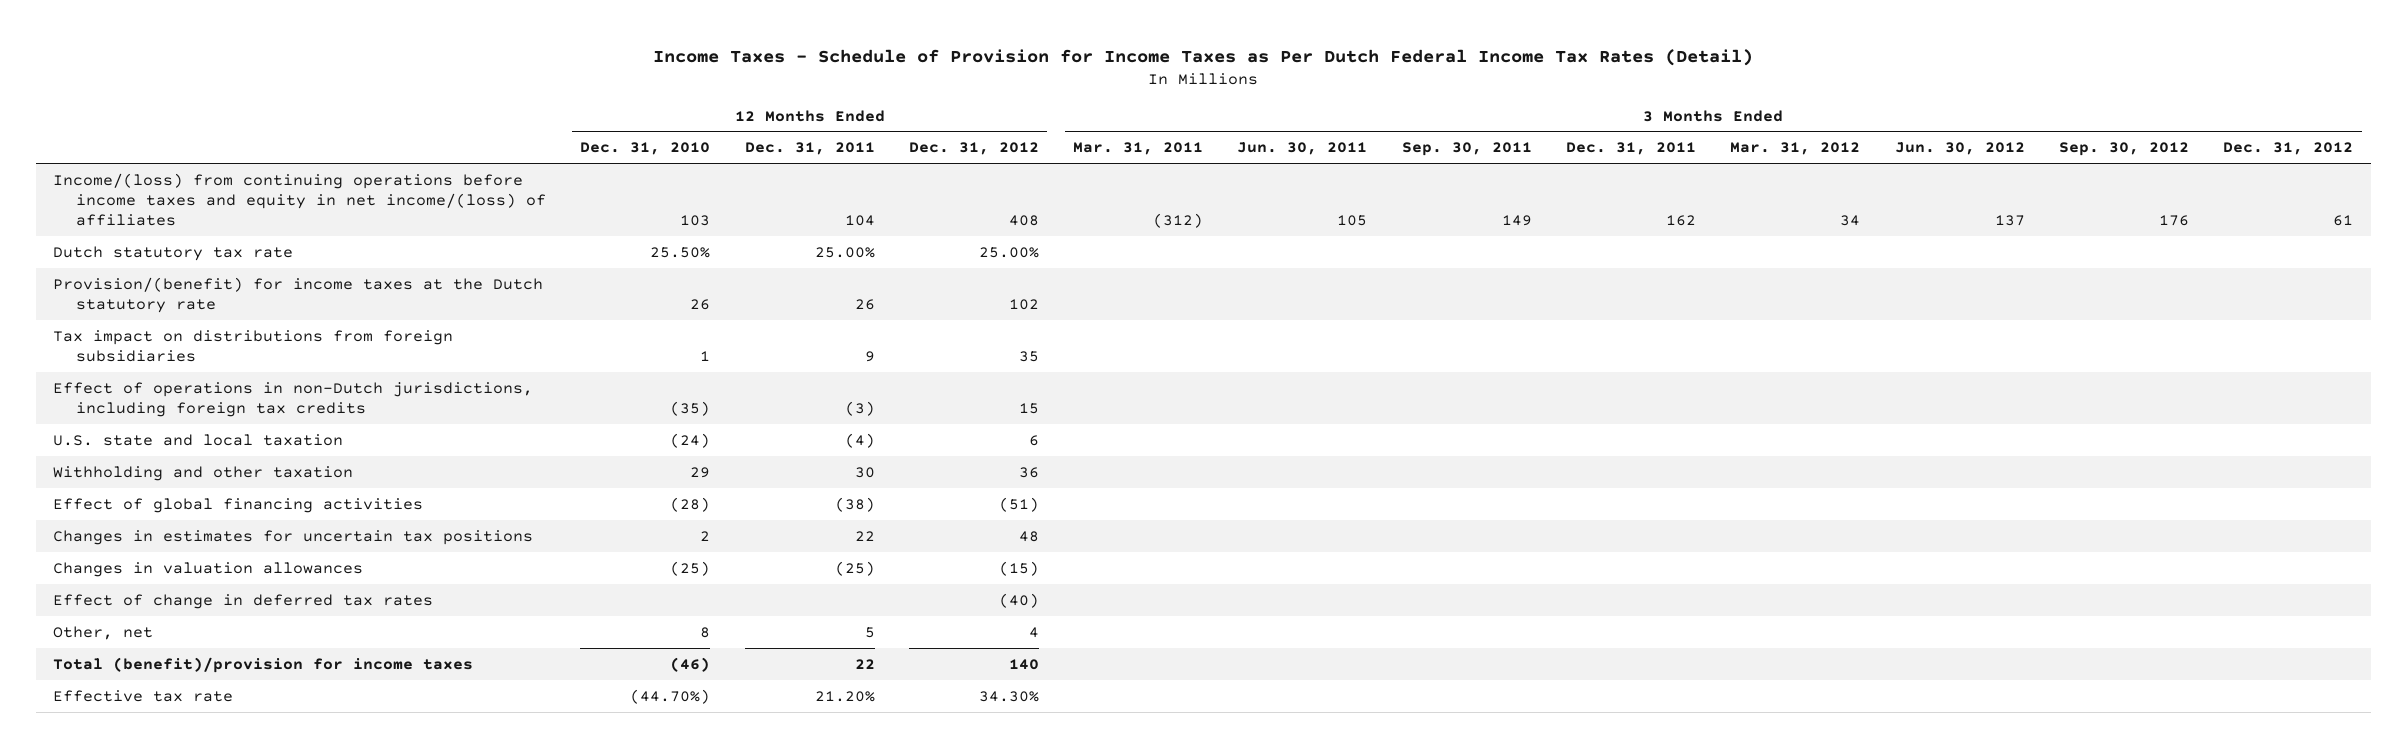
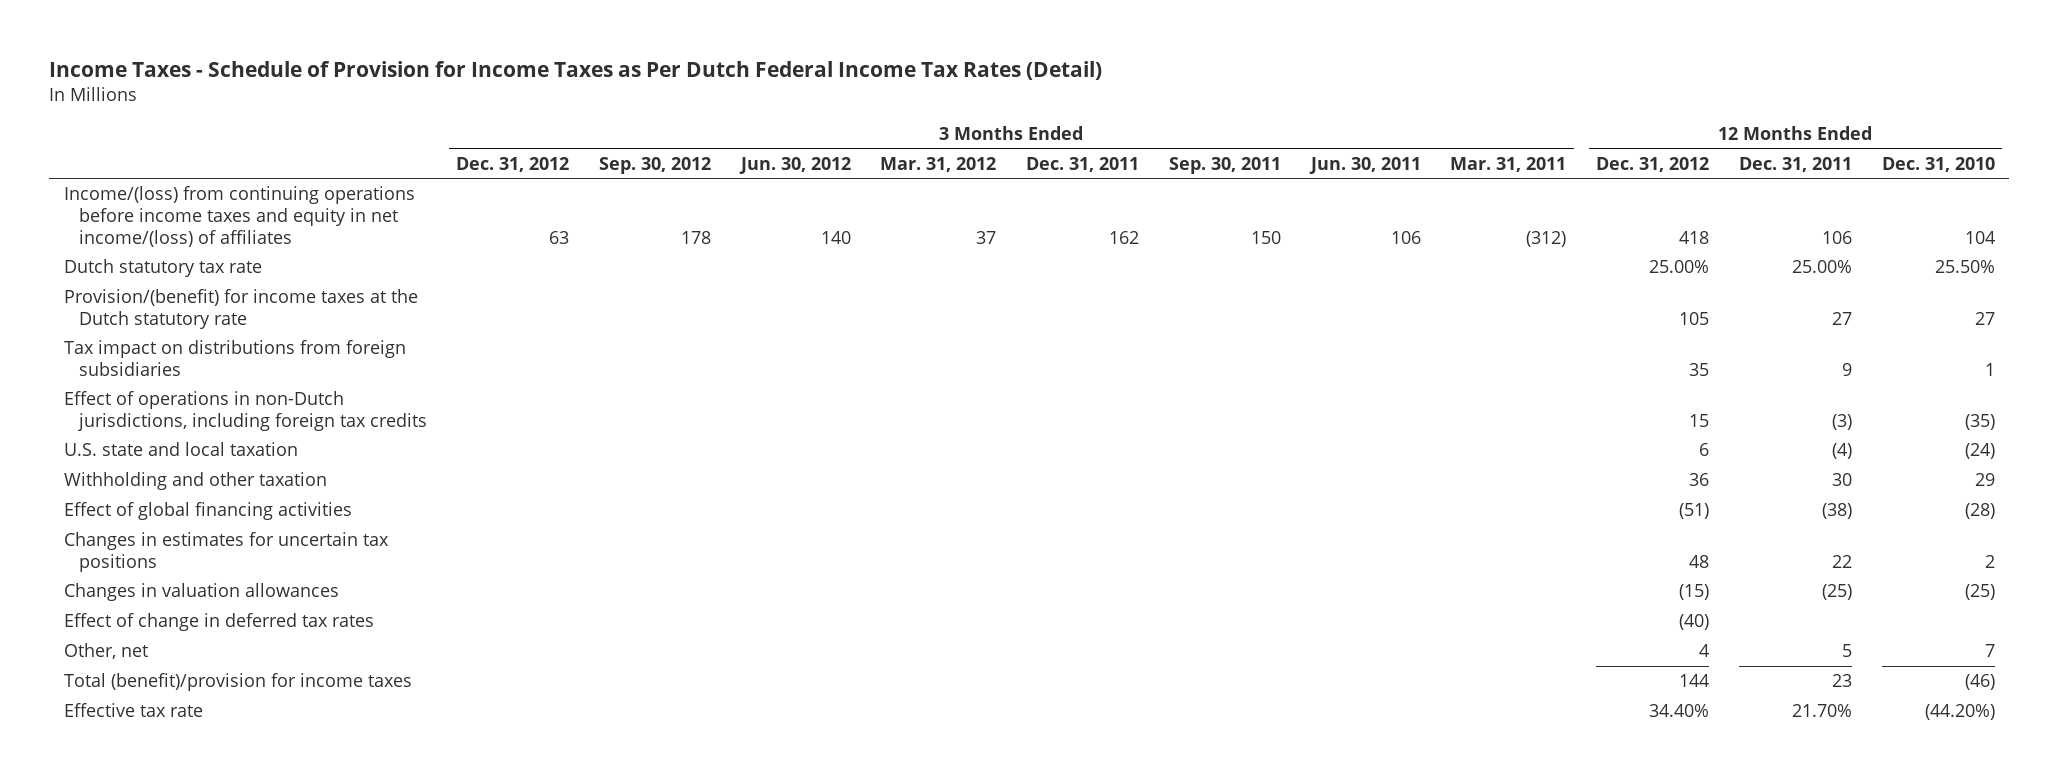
[680,214,711,226] 103 -> [1964,230,1995,244] 104
[844,214,875,226] 104 -> [1821,230,1852,244] 106
[1008,214,1039,226] 408 -> [1679,230,1710,244] 418
[1337,214,1368,226] 105 -> [1390,230,1421,244] 106
[1501,214,1532,226] 149 -> [1250,230,1281,244] 150
[1840,214,1861,226] 34 -> [976,230,997,244] 37
[1994,214,2025,226] 137 -> [820,230,851,244] 140
[2159,214,2190,226] 176 -> [681,230,712,244] 178
[2333,214,2354,226] 61 -> [549,230,570,244] 63
[690,298,711,310] 26 -> [1974,311,1995,325] 27
[854,298,875,310] 26 -> [1831,311,1852,325] 27
[1008,298,1039,310] 102 -> [1679,311,1710,325] 105
[700,626,711,638] 8 -> [1984,644,1995,658] 7
[854,658,875,669] 22 -> [1831,674,1852,688] 23
[1008,658,1039,670] 140 -> [1679,674,1710,688] 144
[630,688,711,704] (44.70%) -> [1924,704,1995,721] (44.20%)
[814,690,875,702] 21.20% -> [1791,704,1852,718] 21.70%
[978,690,1039,702] 34.30% -> [1649,704,1710,718] 34.40%

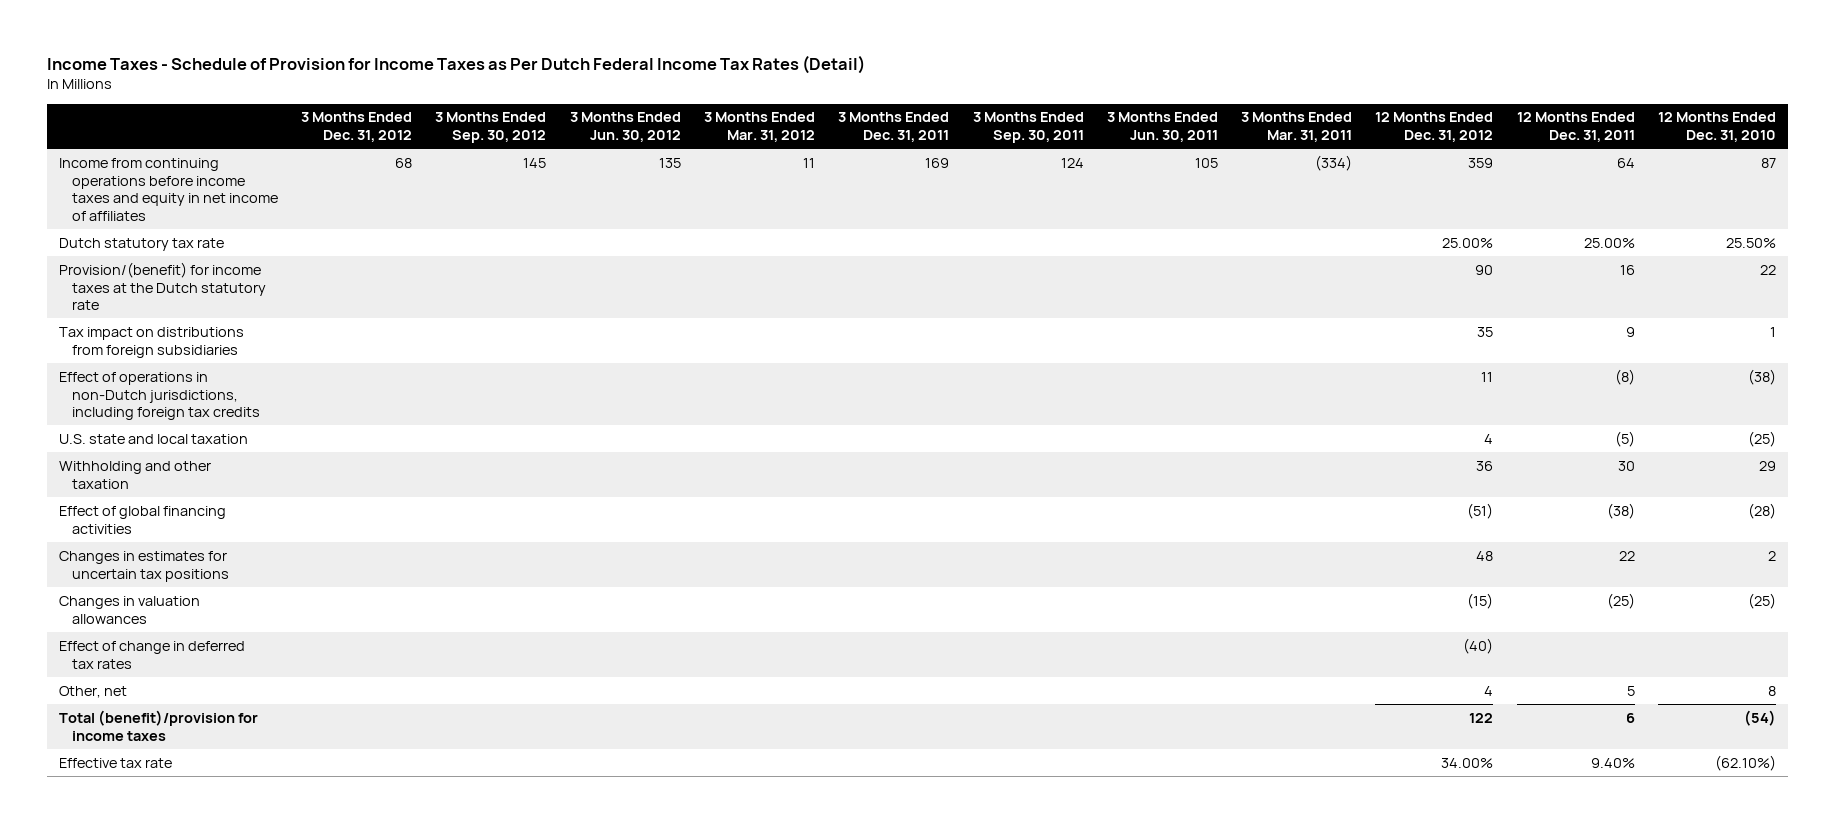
[64,186,416,247] Income/(loss) from continuing operations before income taxes and equity in net income/(loss) of affiliates -> [58,157,278,222] Income from continuing operations before income taxes and equity in net income of affiliates
[549,230,570,244] 63 -> [395,157,413,168] 68
[681,230,712,244] 178 -> [523,157,547,168] 145
[820,230,851,244] 140 -> [658,157,681,168] 135
[976,230,997,244] 37 -> [802,157,815,168] 11
[1109,230,1140,244] 162 -> [925,157,950,168] 169
[1250,230,1281,244] 150 -> [1060,157,1084,168] 124
[1390,230,1421,244] 106 -> [1194,157,1218,168] 105
[1526,230,1567,247] (312) -> [1315,154,1353,171] (334)
[1679,230,1710,244] 418 -> [1468,157,1494,168] 359
[1821,230,1852,244] 106 -> [1616,157,1635,168] 64
[1964,230,1995,244] 104 -> [1760,157,1776,168] 87
[1679,311,1710,325] 105 -> [1475,264,1494,275] 90
[1831,311,1852,325] 27 -> [1619,264,1635,275] 16
[1974,311,1995,325] 27 -> [1759,264,1776,275] 22
[1689,413,1710,427] 15 -> [1481,371,1494,382] 11
[1831,413,1852,430] (3) -> [1614,368,1635,385] (8)
[1964,413,1995,430] (35) -> [1747,368,1776,385] (38)
[1699,443,1710,457] 6 -> [1484,433,1494,444] 4
[1831,443,1852,460] (4) -> [1614,430,1635,447] (5)
[1964,443,1995,460] (24) -> [1747,430,1776,447] (25)
[1984,644,1995,658] 7 -> [1767,685,1776,696] 8
[1679,674,1710,688] 144 -> [1469,712,1494,723] 122
[1831,674,1852,688] 23 -> [1625,712,1635,723] 6
[1964,674,1995,691] (46) -> [1743,709,1776,726] (54)
[1649,704,1710,718] 34.40% -> [1441,757,1494,768] 34.00%
[1791,704,1852,718] 21.70% -> [1590,757,1635,768] 9.40%
[1924,704,1995,721] (44.20%) -> [1714,754,1776,771] (62.10%)

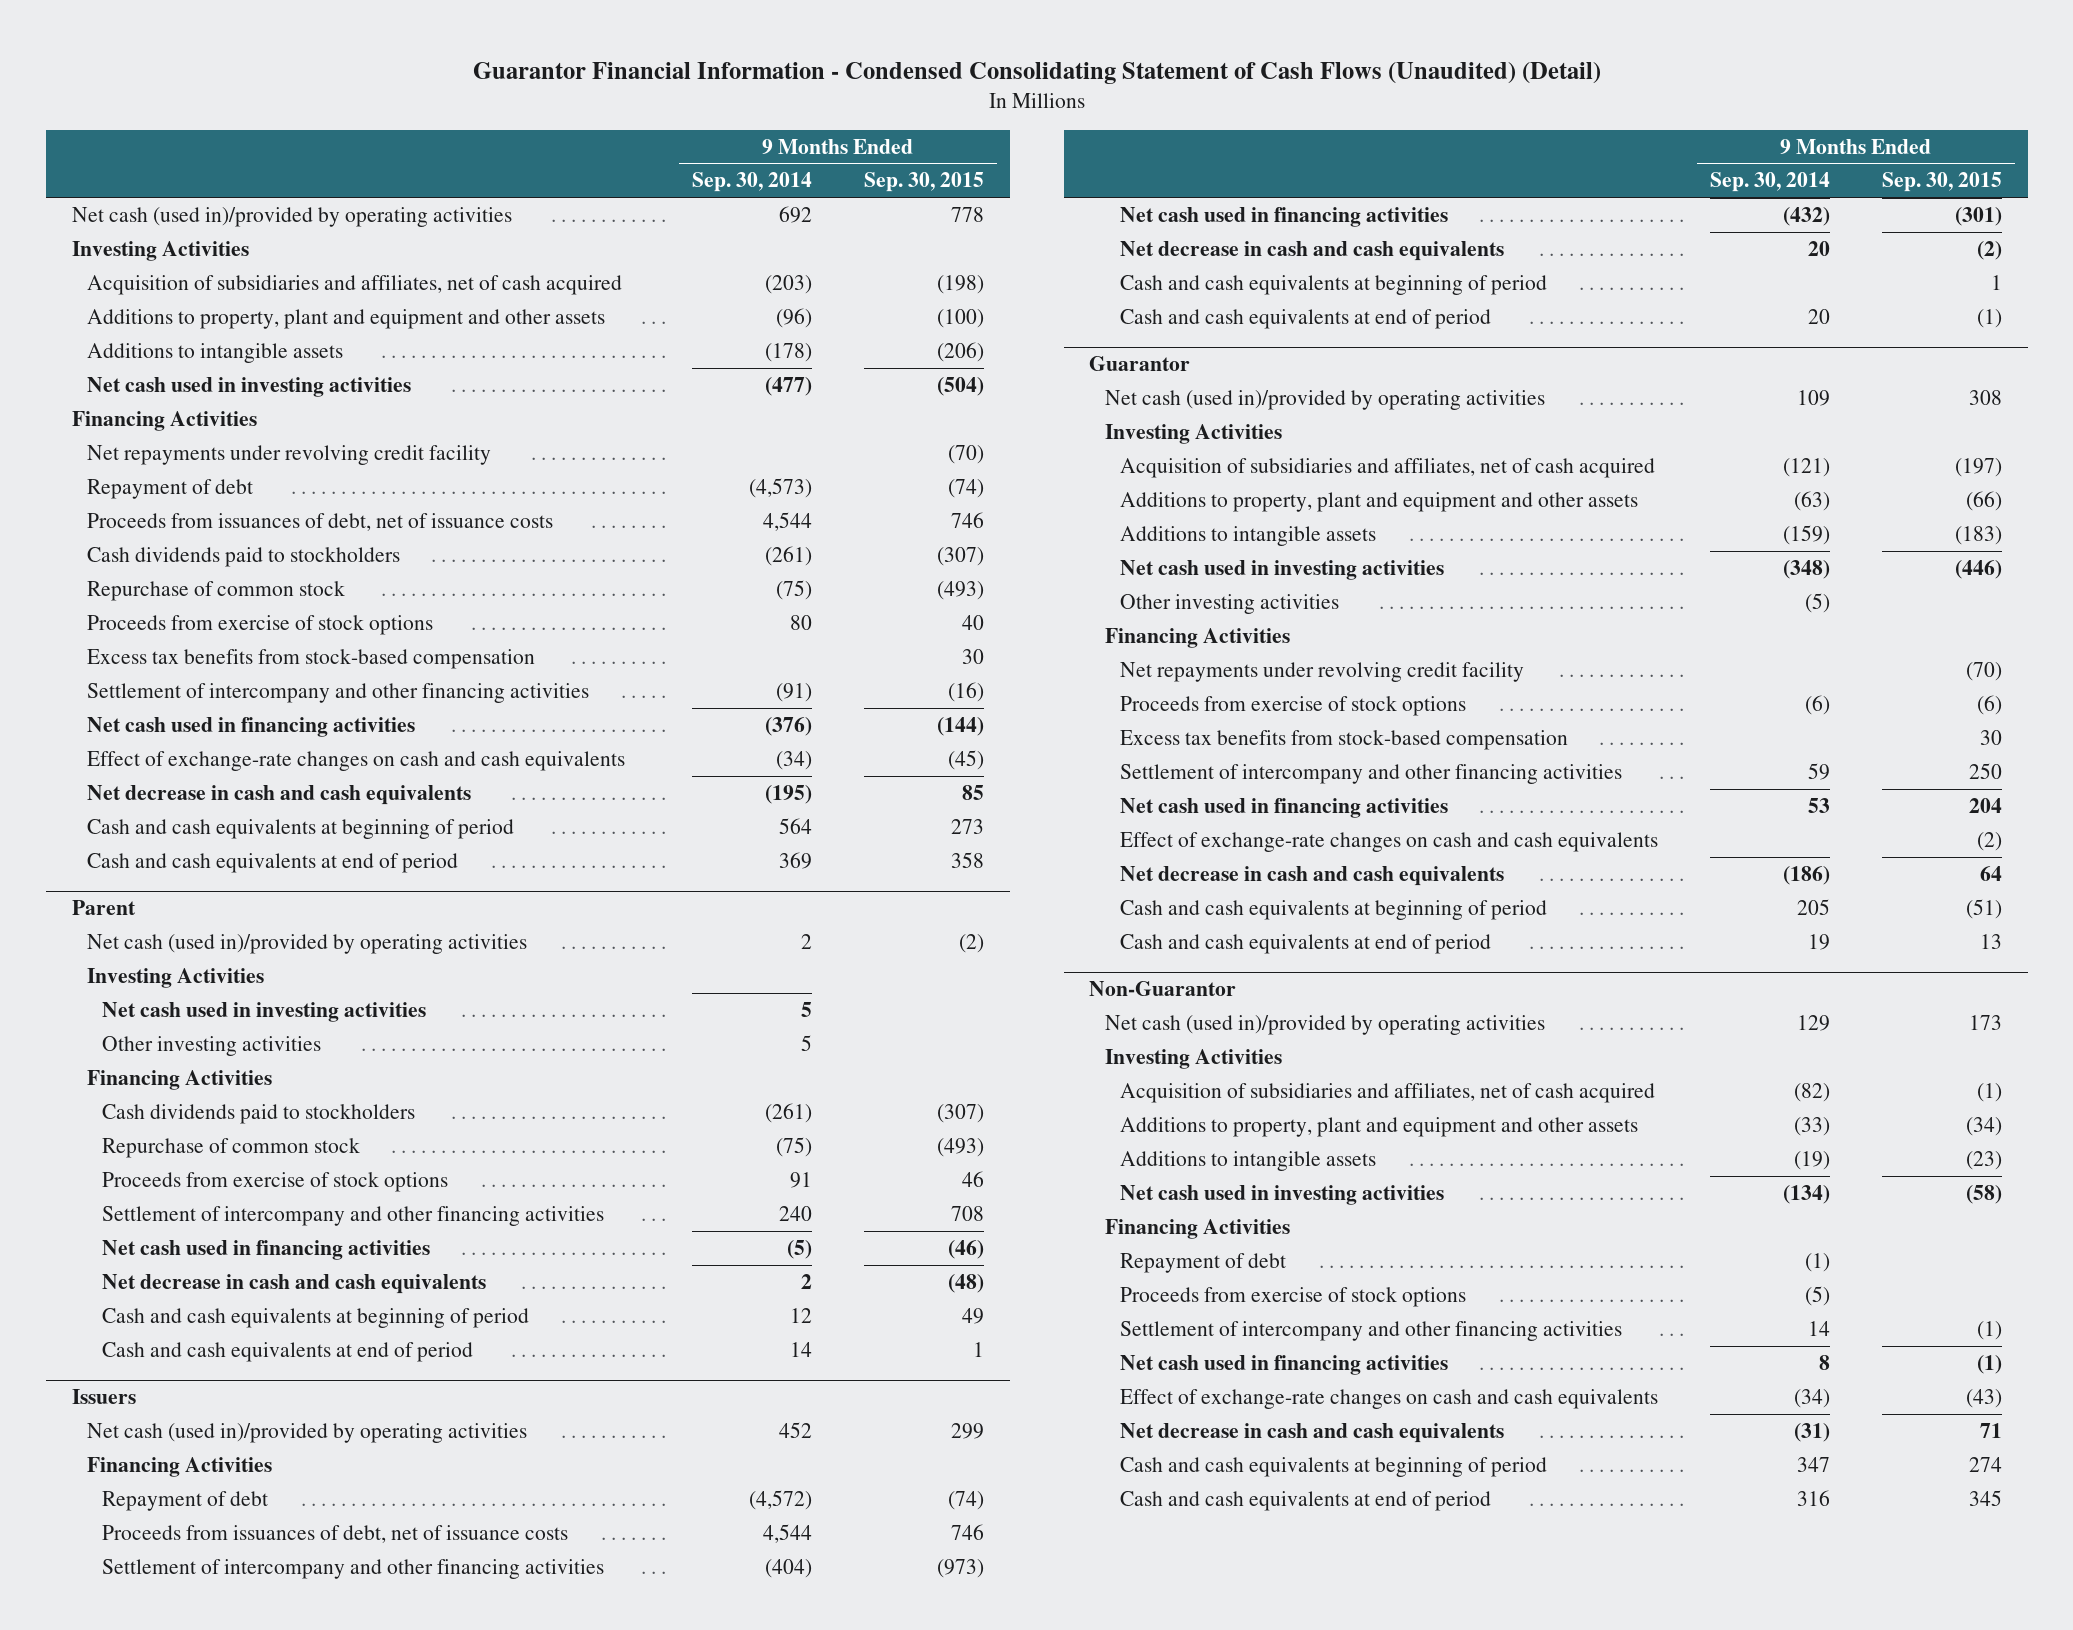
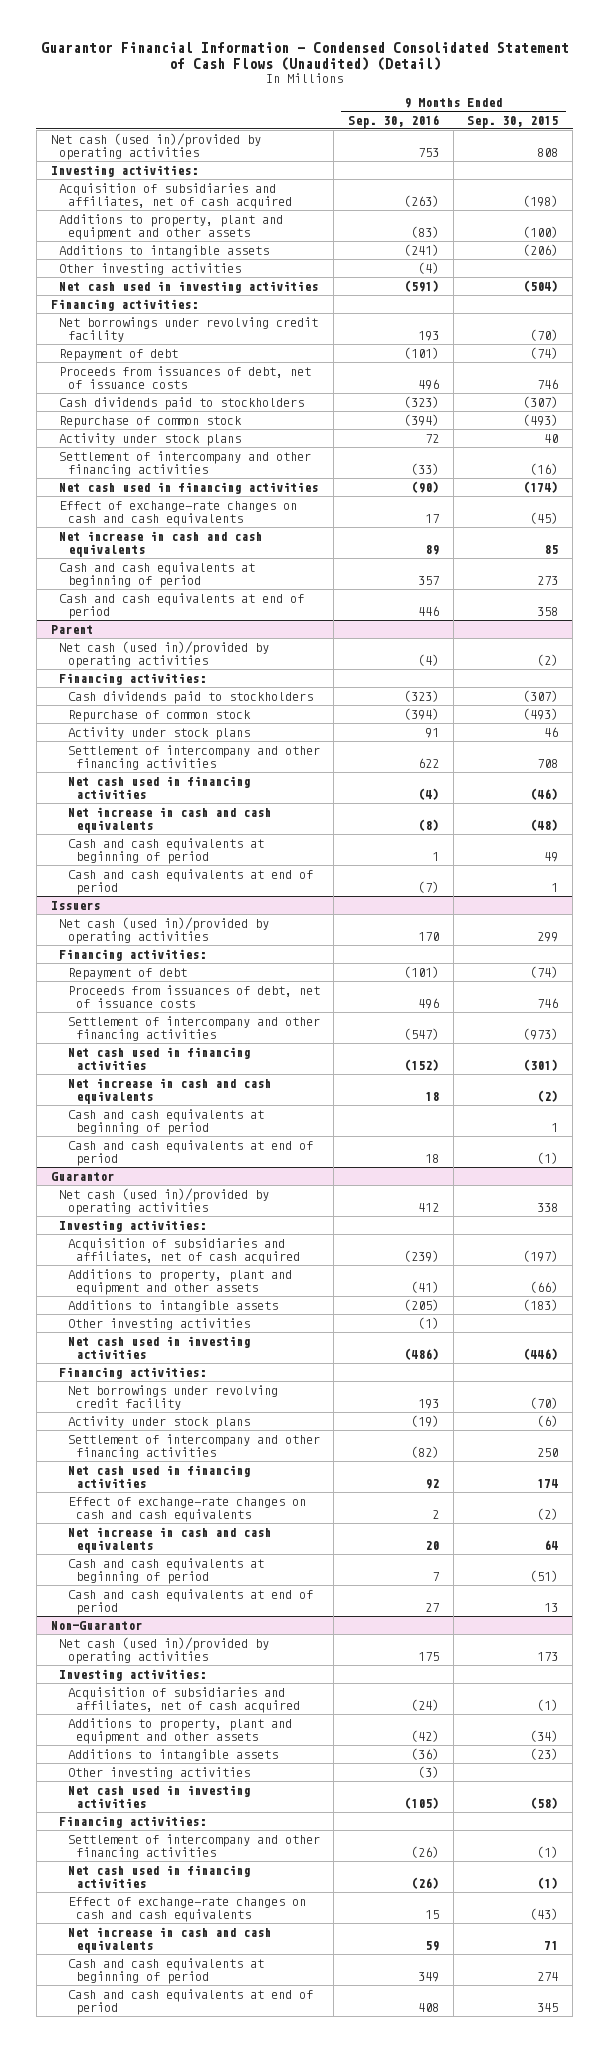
[472,62,1601,85] Guarantor Financial Information - Condensed Consolidating Statement of Cash Flows (Unaudited) (Detail) -> [40,41,569,71] Guarantor Financial Information - Condensed Consolidated Statement of Cash Flows (Unaudited) (Detail)
[691,172,812,193] Sep. 30, 2014 -> none
none -> [348,114,440,128] Sep. 30, 2016
[950,207,984,223] 778 -> [537,148,559,158] 808
[71,241,249,262] Investing Activities -> [50,164,198,177] Investing activities:
none -> [59,262,242,275] Other investing activities
[71,411,257,432] Financing Activities -> [50,298,198,311] Financing activities:
[86,445,491,466] Net repayments under revolving credit facility -> [59,316,319,343] Net borrowings under revolving credit facility
[86,615,433,636] Proceeds from exercise of stock options -> none
[86,649,535,670] Excess tax benefits from stock-based compensation -> none
none -> [59,432,242,446] Activity under stock plans
[936,717,984,737] (144) -> [523,480,559,493] (174)
[86,785,471,806] Net decrease in cash and cash equivalents -> [59,530,263,558] Net increase in cash and cash equivalents
[86,968,264,989] Investing Activities -> none
[101,1002,426,1023] Net cash used in investing activities -> none
[101,1036,321,1057] Other investing activities -> none
[86,1070,272,1091] Financing Activities -> [59,672,207,685] Financing activities:
[101,1172,448,1193] Proceeds from exercise of stock options -> none
none -> [67,726,250,740] Activity under stock plans
[101,1274,486,1295] Net decrease in cash and cash equivalents -> [67,806,271,834] Net increase in cash and cash equivalents
[86,1457,272,1478] Financing Activities -> [59,948,207,961] Financing activities:
[1119,241,1504,262] Net decrease in cash and cash equivalents -> [67,1077,271,1105] Net increase in cash and cash equivalents
[1968,390,2002,406] 308 -> [537,1203,559,1213] 338
[1104,424,1282,445] Investing Activities -> [59,1219,207,1232] Investing activities:
[1119,696,1466,717] Proceeds from exercise of stock options -> none
[1119,730,1568,751] Excess tax benefits from stock-based compensation -> none
[1119,560,1444,581] Net cash used in investing activities -> [67,1335,250,1360] Net cash used in investing activities
[1104,628,1290,649] Financing Activities -> [59,1366,207,1379] Financing activities:
[1119,662,1524,683] Net repayments under revolving credit facility -> [67,1384,278,1411] Net borrowings under revolving credit facility
none -> [67,1415,250,1429] Activity under stock plans
[1968,798,2002,814] 204 -> [537,1479,559,1489] 174
[1119,866,1504,887] Net decrease in cash and cash equivalents -> [67,1526,271,1554] Net increase in cash and cash equivalents
[1104,1049,1282,1070] Investing Activities -> [59,1668,207,1681] Investing activities:
none -> [67,1766,250,1779] Other investing activities
[1119,1253,1286,1274] Repayment of debt -> none
[1119,1287,1466,1308] Proceeds from exercise of stock options -> none
[1104,1219,1290,1240] Financing Activities -> [59,1815,207,1828] Financing activities:
[1119,1423,1504,1444] Net decrease in cash and cash equivalents -> [67,1926,271,1954] Net increase in cash and cash equivalents

